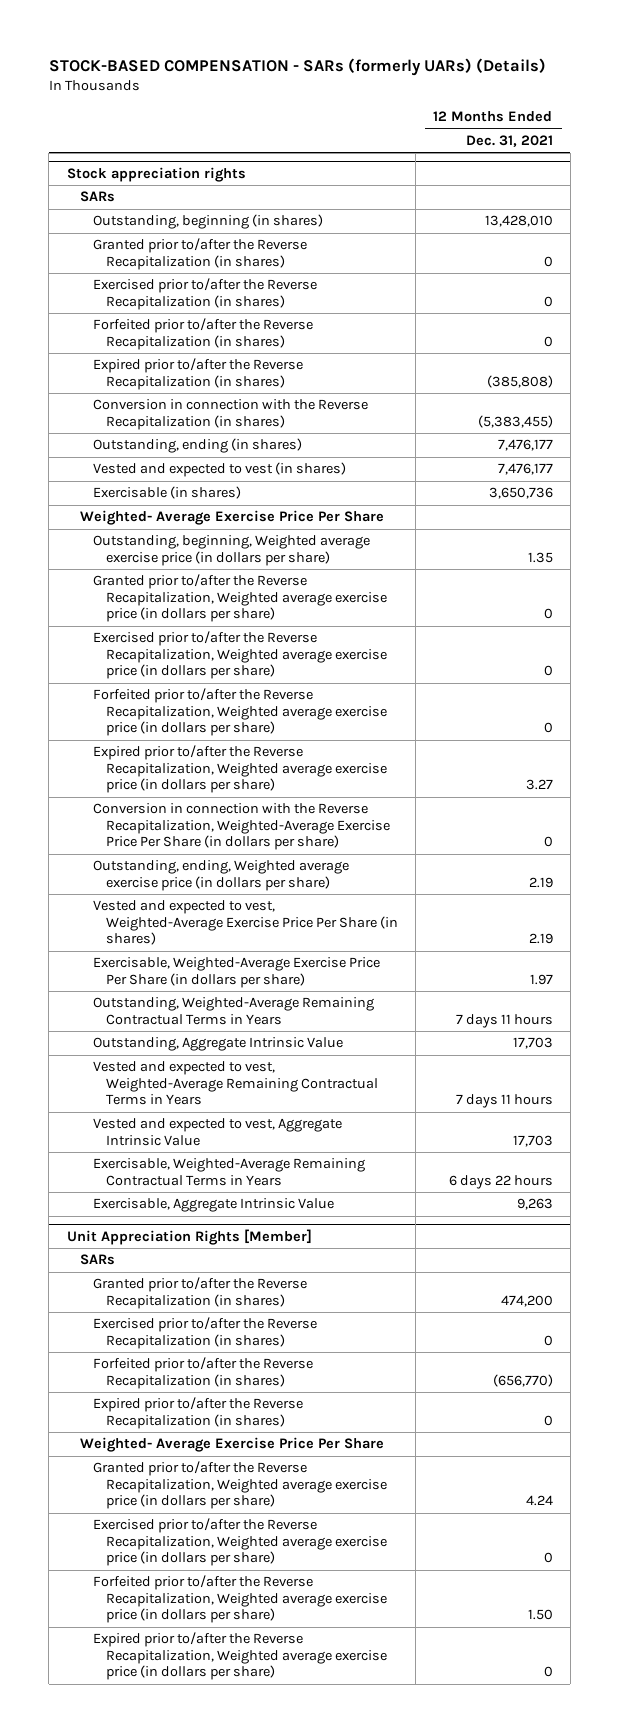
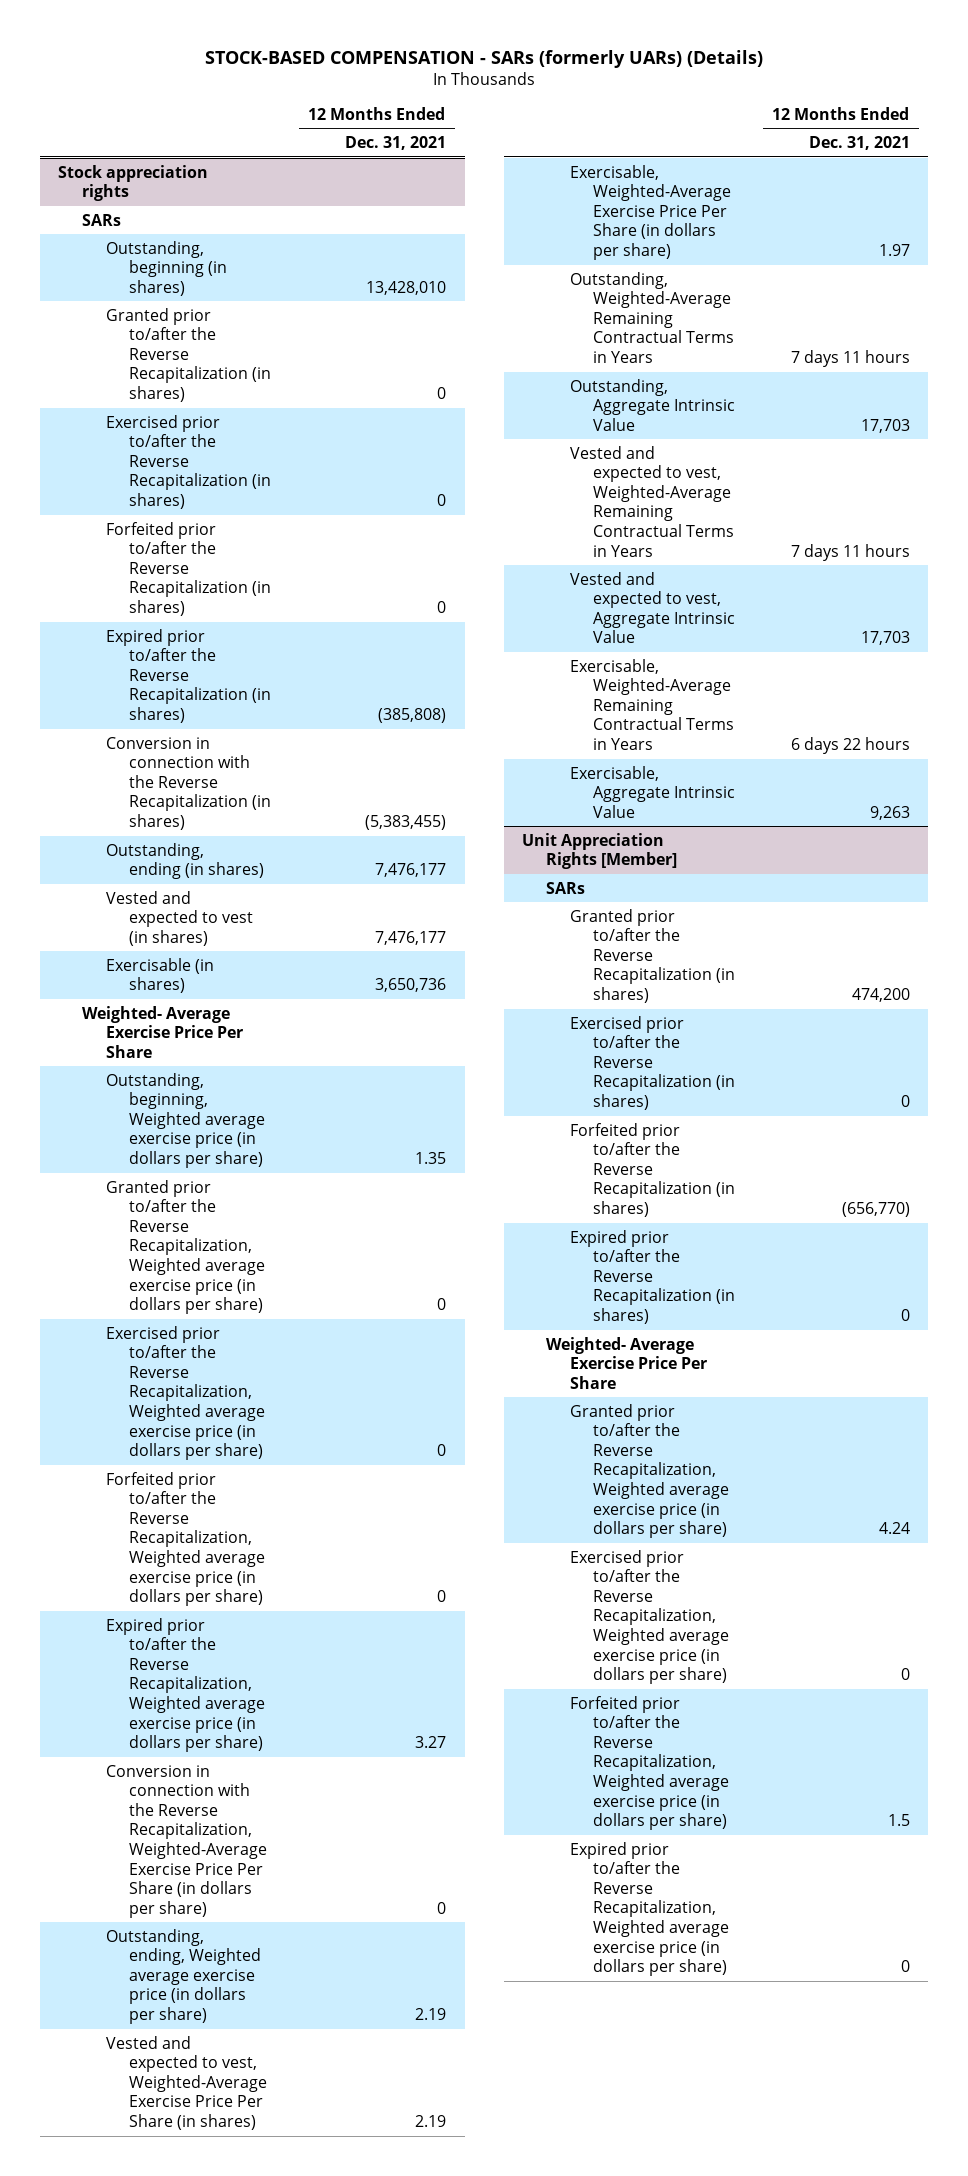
[527,1609,553,1621] 1.50 -> [887,1814,910,1827] 1.5

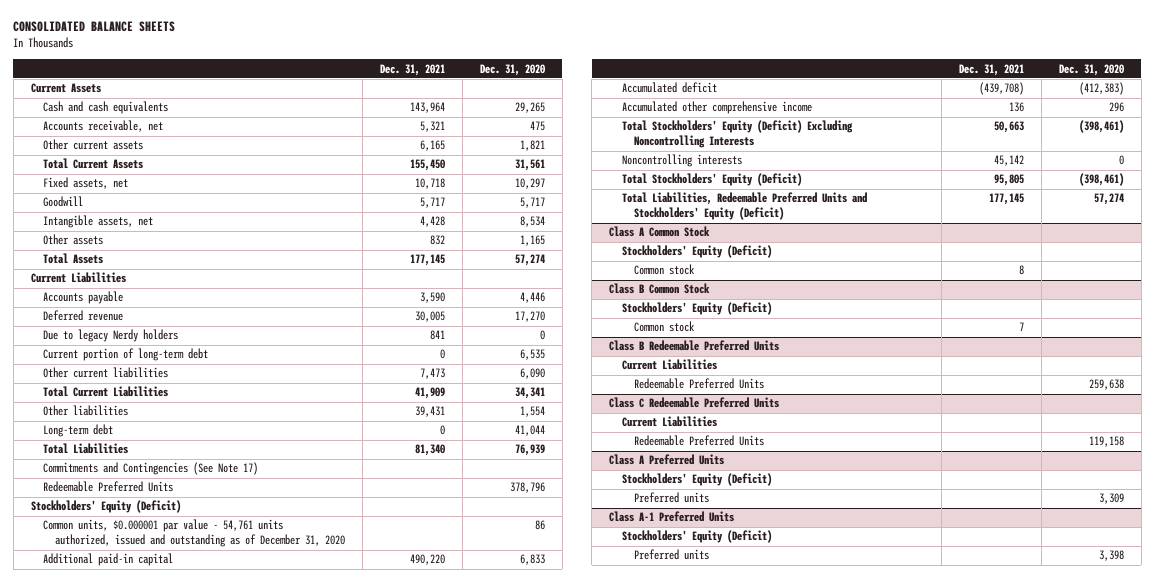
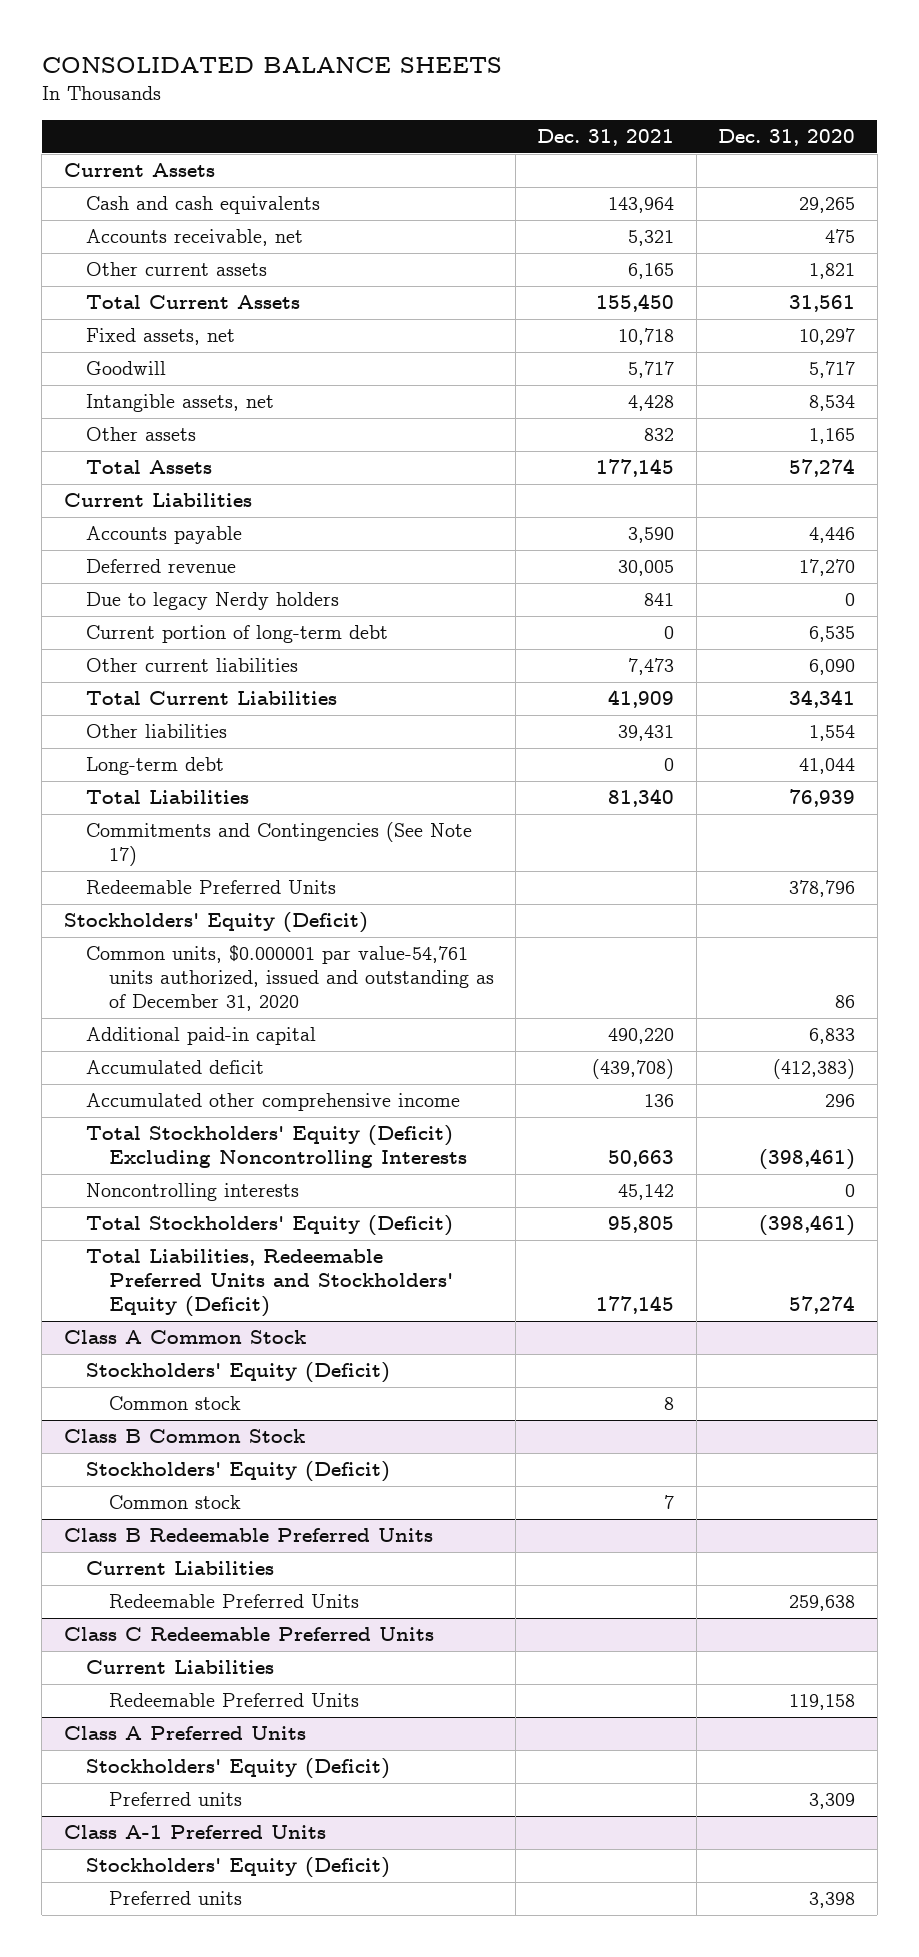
[42,519,346,548] Common units, $0.000001 par value - 54,761 units authorized, issued and outstanding as of December 31, 2020 -> [86,945,494,1012] Common units, $0.000001 par value-54,761 units authorized, issued and outstanding as of December 31, 2020

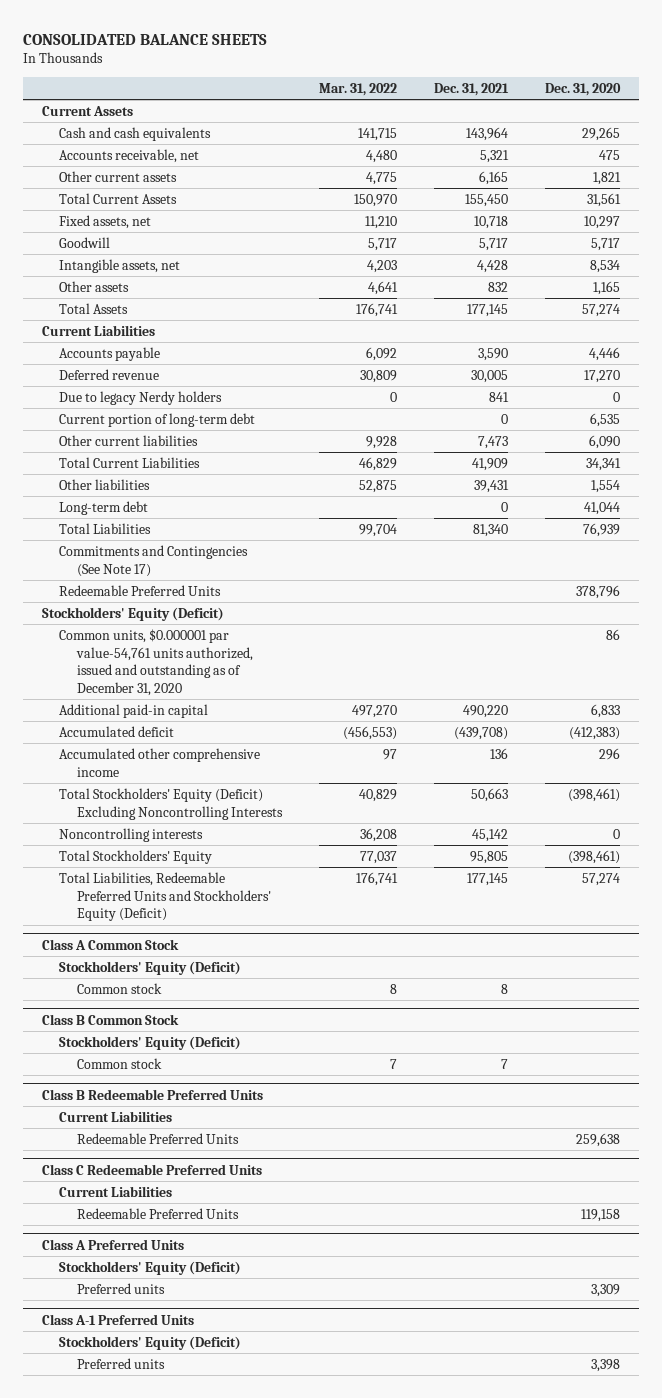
none -> [318,83,397,97] Mar. 31, 2022
[86,1215,454,1237] Total Stockholders' Equity (Deficit) -> [59,849,213,864] Total Stockholders' Equity

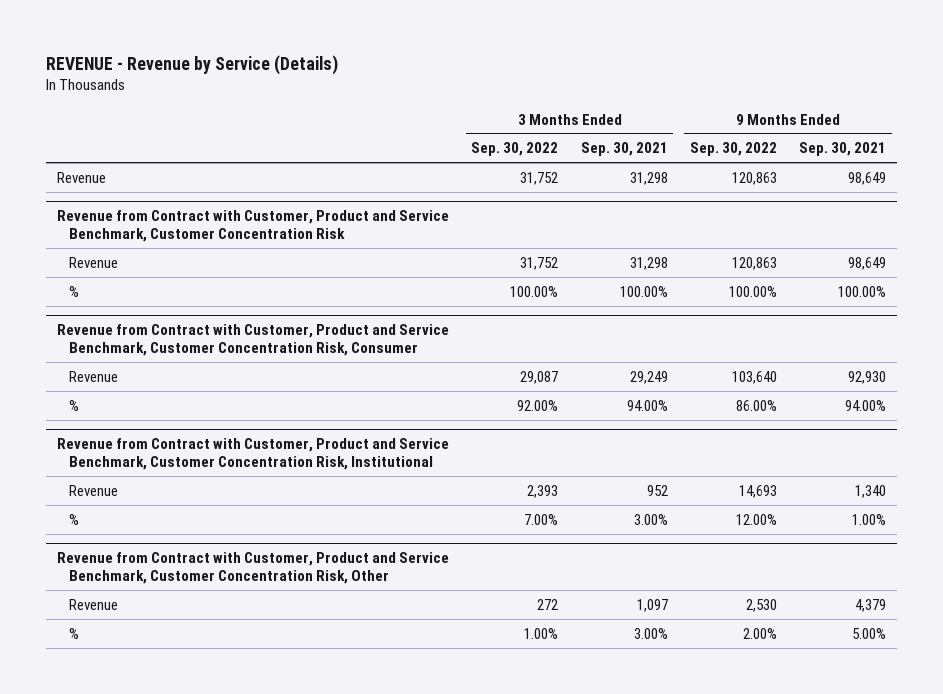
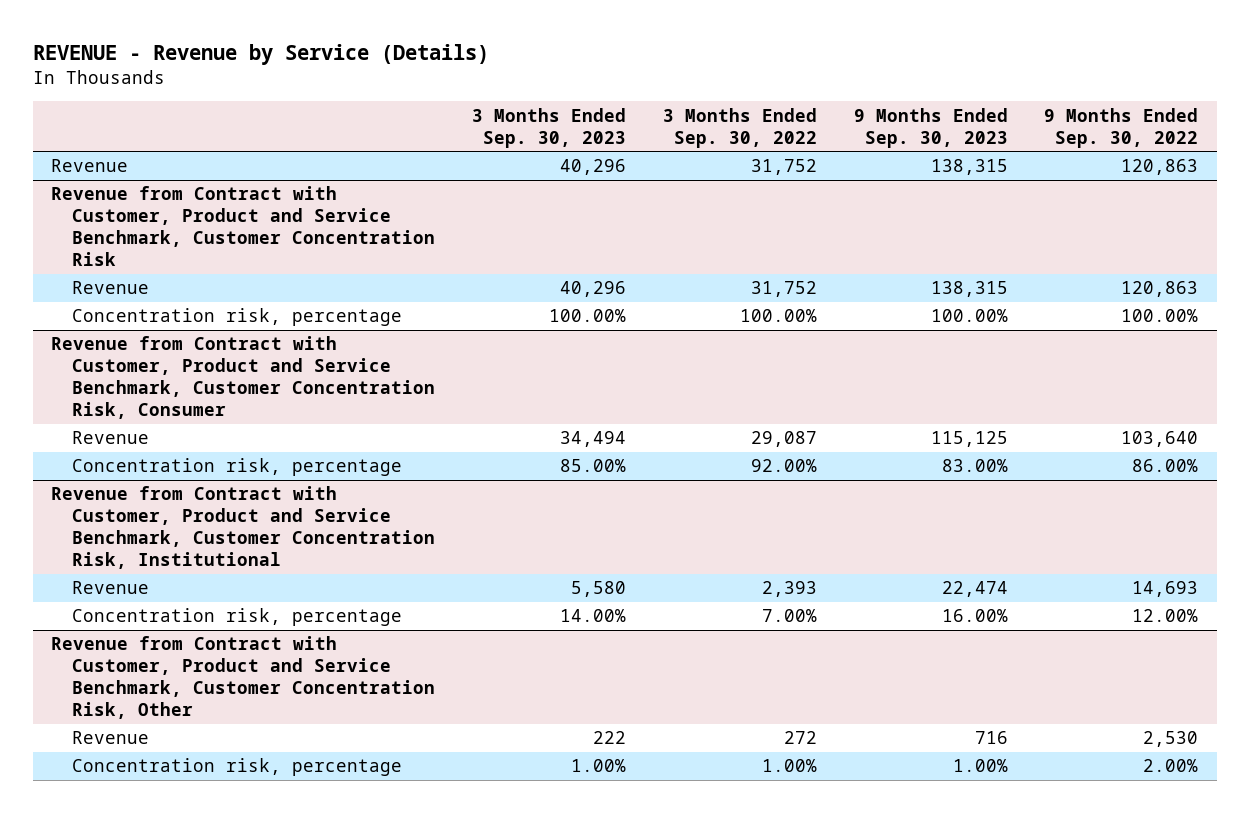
[580,142,668,157] Sep. 30, 2021 -> none
[798,142,886,157] Sep. 30, 2021 -> none
none -> [472,107,627,148] 3 Months Ended Sep. 30, 2023
none -> [853,107,1008,148] 9 Months Ended Sep. 30, 2023
[69,285,80,297] % -> [72,308,403,327] Concentration risk, percentage
[69,399,80,411] % -> [72,458,403,477] Concentration risk, percentage
[69,513,80,525] % -> [72,608,403,627] Concentration risk, percentage
[69,627,80,639] % -> [72,758,403,777] Concentration risk, percentage

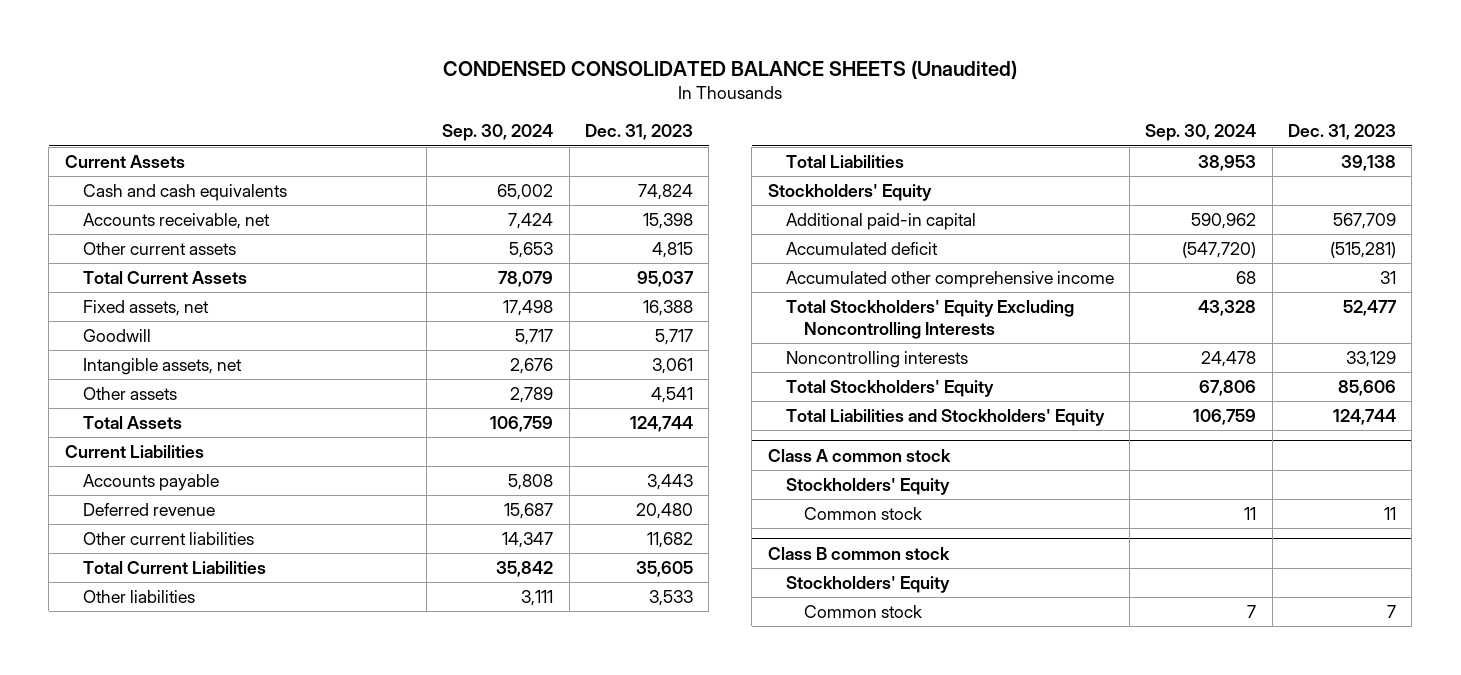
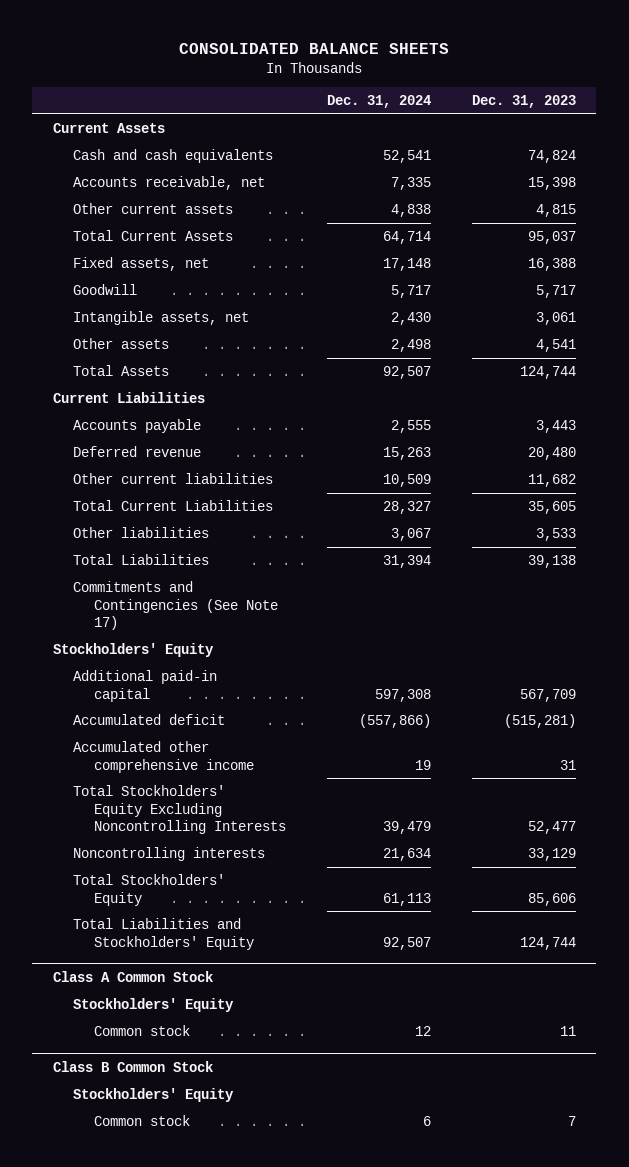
[443,59,1018,79] CONDENSED CONSOLIDATED BALANCE SHEETS (Unaudited) -> [179,43,450,55] CONSOLIDATED BALANCE SHEETS
[442,124,554,142] Sep. 30, 2024 -> none
none -> [326,94,431,108] Dec. 31, 2024
none -> [73,581,278,631] Commitments and Contingencies (See Note 17)
[767,448,951,462] Class A common stock -> [52,970,213,982] Class A Common Stock
[767,546,950,560] Class B common stock -> [52,1060,213,1072] Class B Common Stock

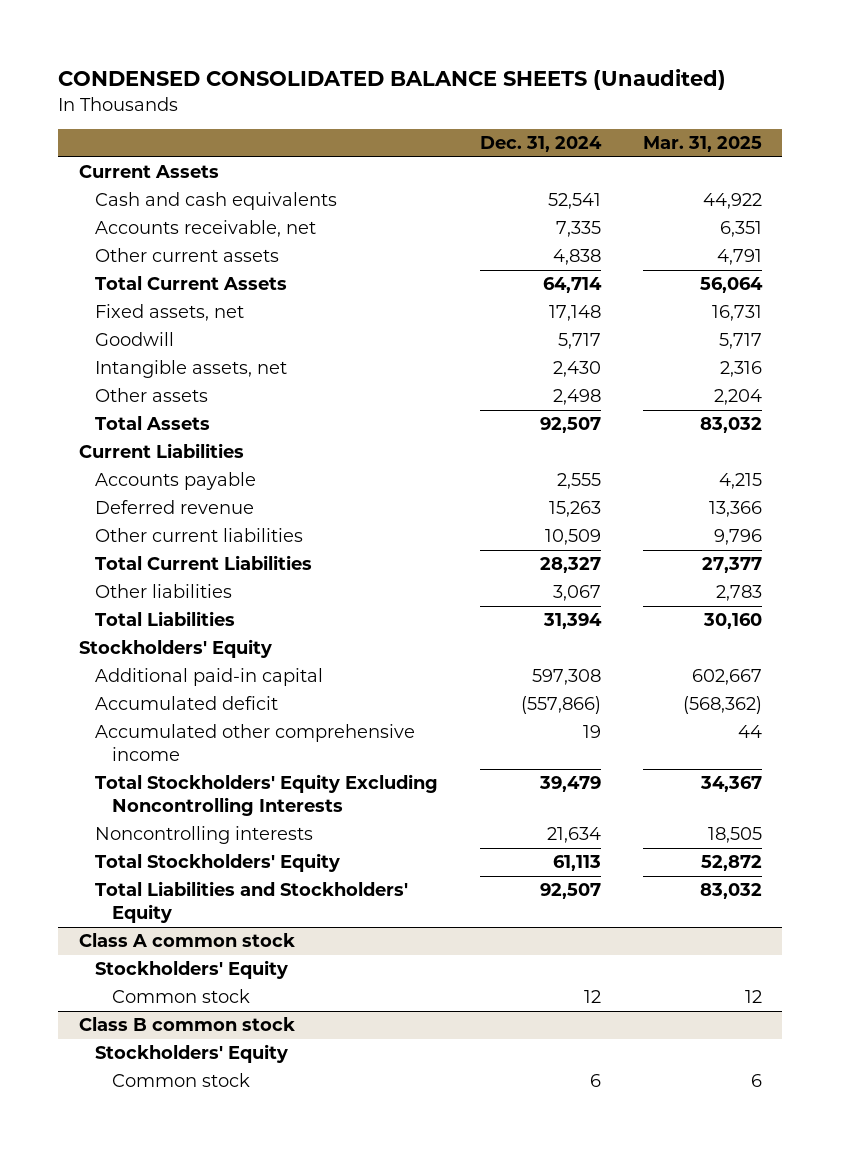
[179,43,450,55] CONSOLIDATED BALANCE SHEETS -> [58,69,727,91] CONDENSED CONSOLIDATED BALANCE SHEETS (Unaudited)
[471,94,576,108] Dec. 31, 2023 -> none
none -> [642,136,762,153] Mar. 31, 2025
[73,581,278,631] Commitments and Contingencies (See Note 17) -> none
[52,970,213,982] Class A Common Stock -> [79,933,296,948] Class A common stock
[52,1060,213,1072] Class B Common Stock -> [79,1017,296,1032] Class B common stock

